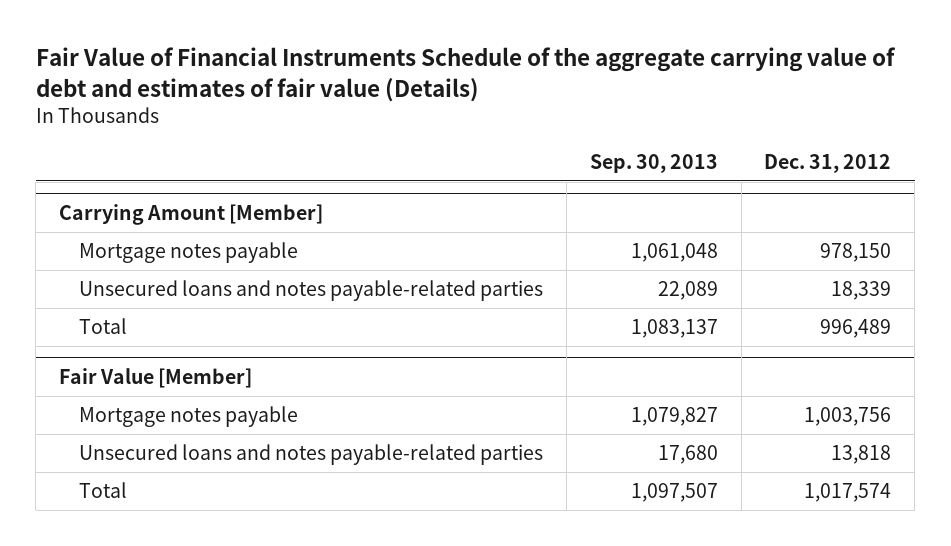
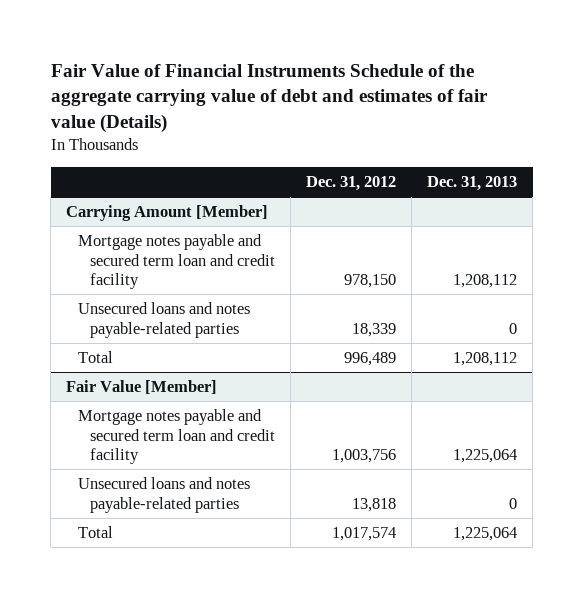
[589,153,718,173] Sep. 30, 2013 -> none
none -> [427,176,518,192] Dec. 31, 2013
[79,242,299,264] Mortgage notes payable -> [78,234,275,290] Mortgage notes payable and secured term loan and credit facility
[79,406,299,428] Mortgage notes payable -> [78,409,275,465] Mortgage notes payable and secured term loan and credit facility

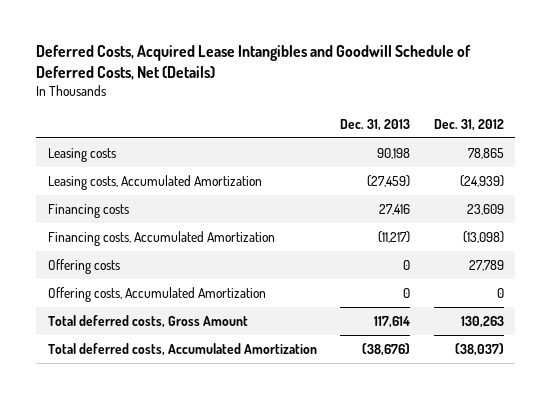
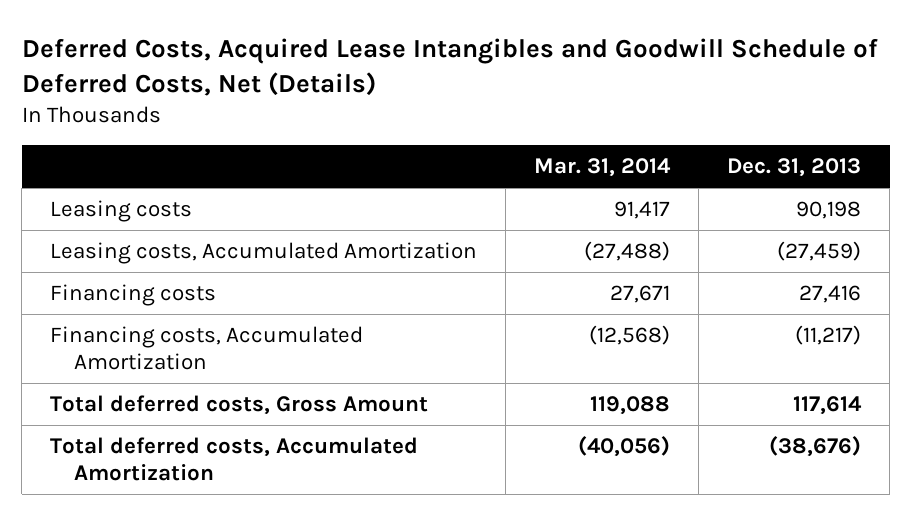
[433,118,504,131] Dec. 31, 2012 -> none
none -> [534,158,672,178] Mar. 31, 2014
[47,258,120,274] Offering costs -> none
[47,286,266,302] Offering costs, Accumulated Amortization -> none

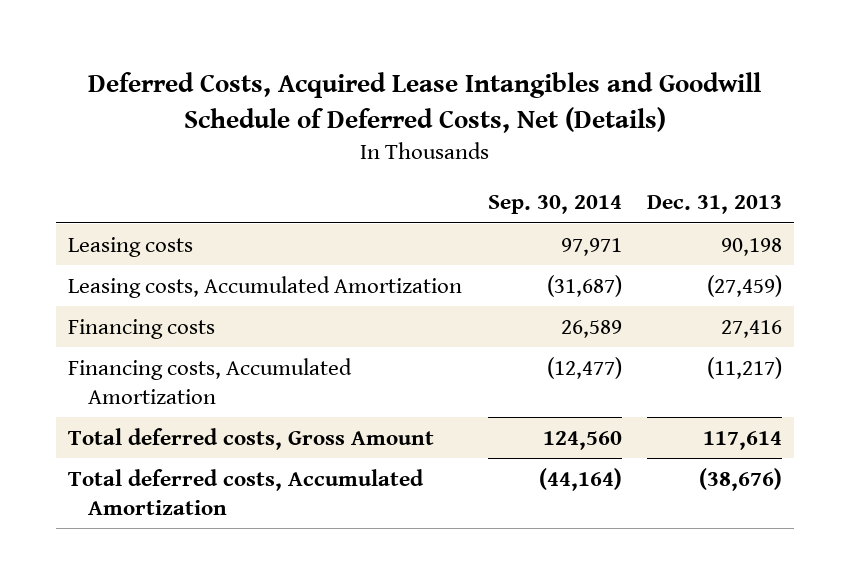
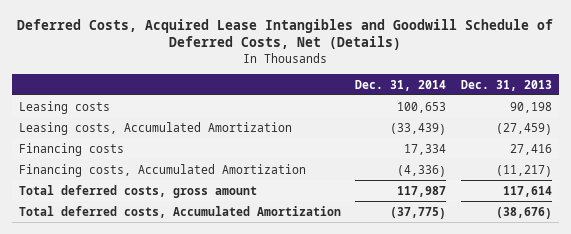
[487,195,622,215] Sep. 30, 2014 -> none
none -> [355,79,447,91] Dec. 31, 2014
[68,427,435,450] Total deferred costs, Gross Amount -> [19,184,258,198] Total deferred costs, gross amount

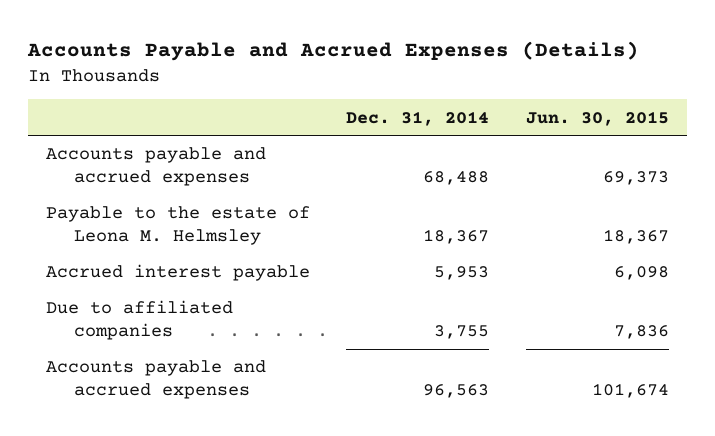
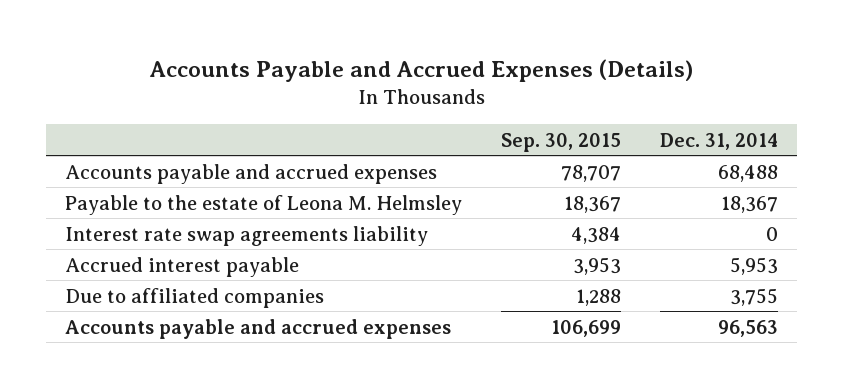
[525,110,669,126] Jun. 30, 2015 -> none
none -> [501,132,622,152] Sep. 30, 2015
none -> [65,225,429,246] Interest rate swap agreements liability

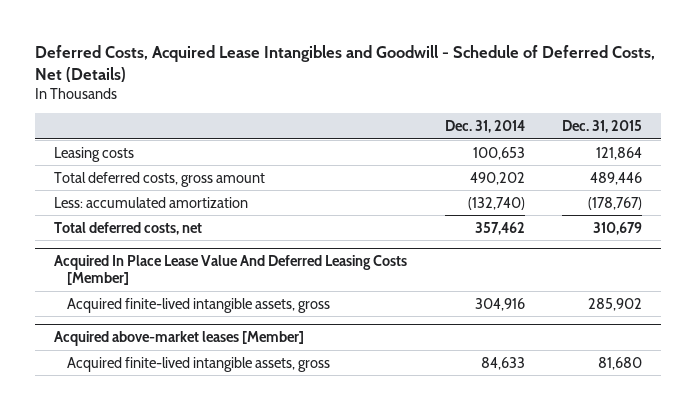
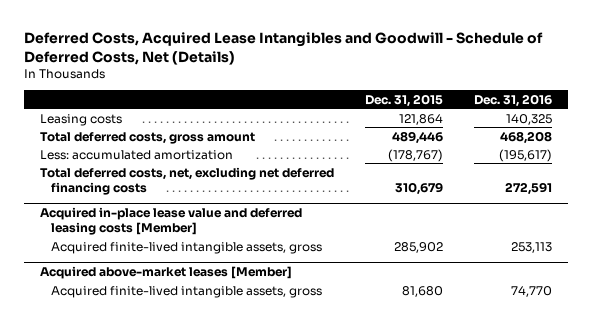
[444,120,525,134] Dec. 31, 2014 -> none
none -> [474,93,553,107] Dec. 31, 2016
[54,221,203,235] Total deferred costs, net -> [39,166,334,195] Total deferred costs, net, excluding net deferred financing costs
[54,255,408,286] Acquired In Place Lease Value And Deferred Leasing Costs [Member] -> [39,207,302,236] Acquired in-place lease value and deferred leasing costs [Member]

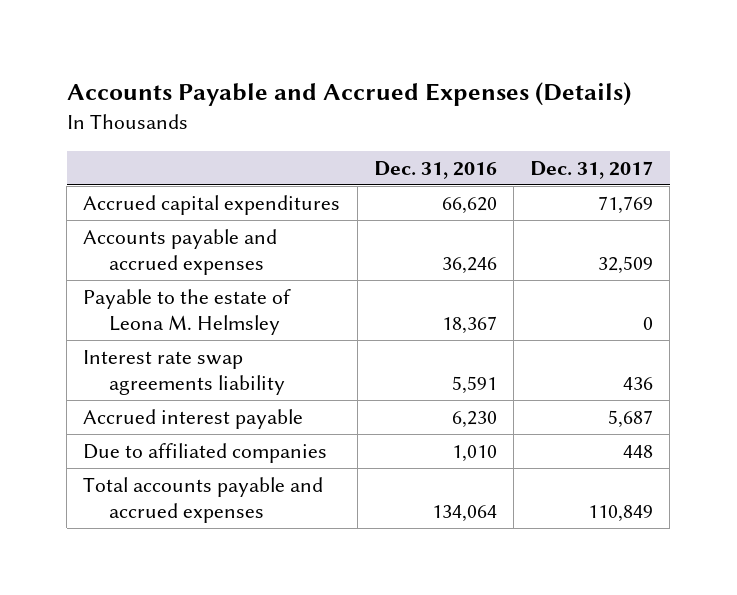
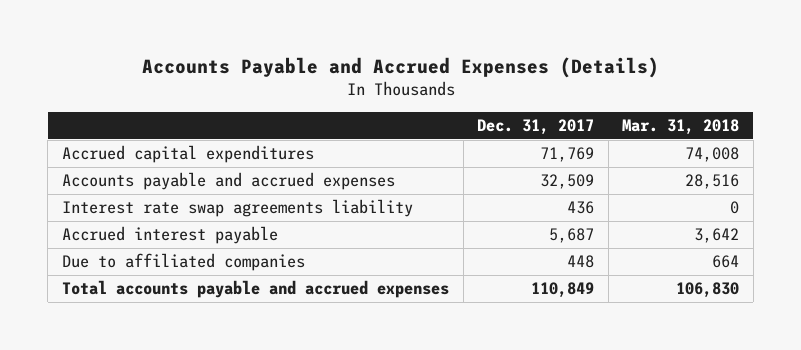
[373,160,497,179] Dec. 31, 2016 -> none
none -> [622,118,740,135] Mar. 31, 2018
[83,289,292,335] Payable to the estate of Leona M. Helmsley -> none

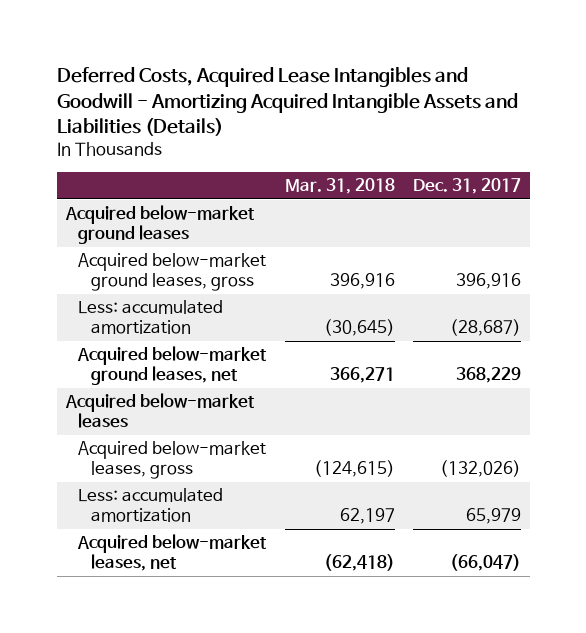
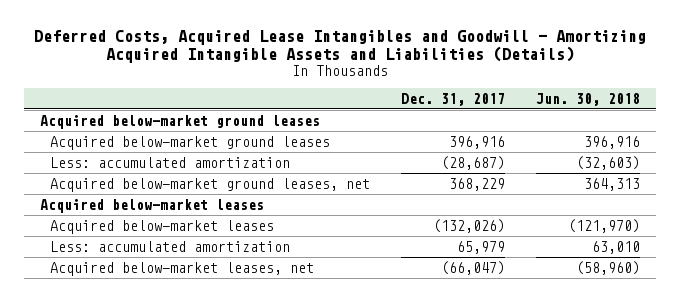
[284,178,395,195] Mar. 31, 2018 -> none
none -> [536,92,641,106] Jun. 30, 2018
[78,253,267,292] Acquired below-market ground leases, gross -> [49,135,330,150] Acquired below-market ground leases
[78,441,267,480] Acquired below-market leases, gross -> [49,219,274,234] Acquired below-market leases

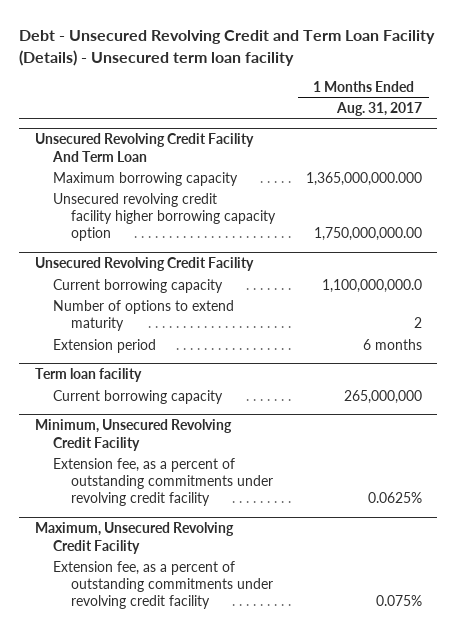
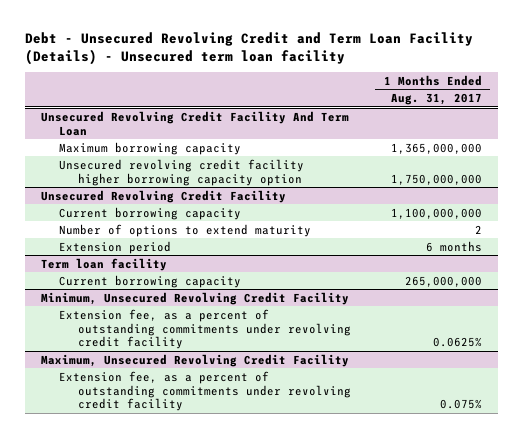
[305,171,422,186] 1,365,000,000.000 -> [390,142,482,154] 1,365,000,000
[313,227,422,242] 1,750,000,000.00 -> [390,173,482,185] 1,750,000,000
[321,278,422,293] 1,100,000,000.0 -> [390,207,482,219] 1,100,000,000

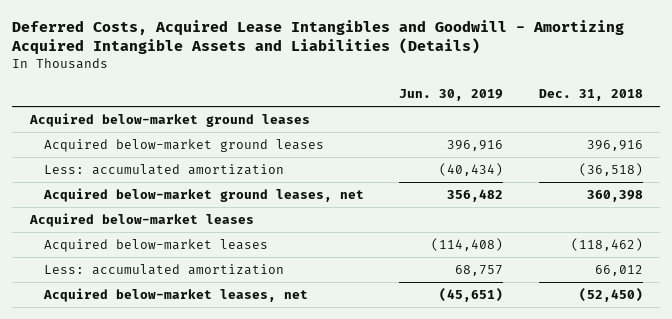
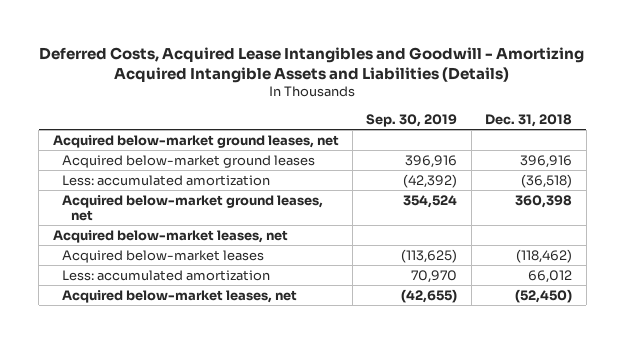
[399,89,504,102] Jun. 30, 2019 -> none
none -> [366,113,458,127] Sep. 30, 2019
[28,113,310,128] Acquired below-market ground leases -> [52,134,339,148] Acquired below-market ground leases, net
[28,213,254,228] Acquired below-market leases -> [52,229,288,243] Acquired below-market leases, net

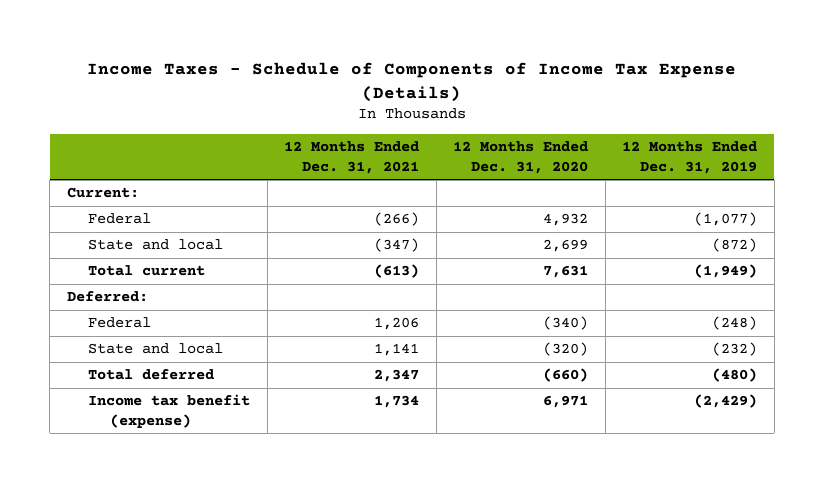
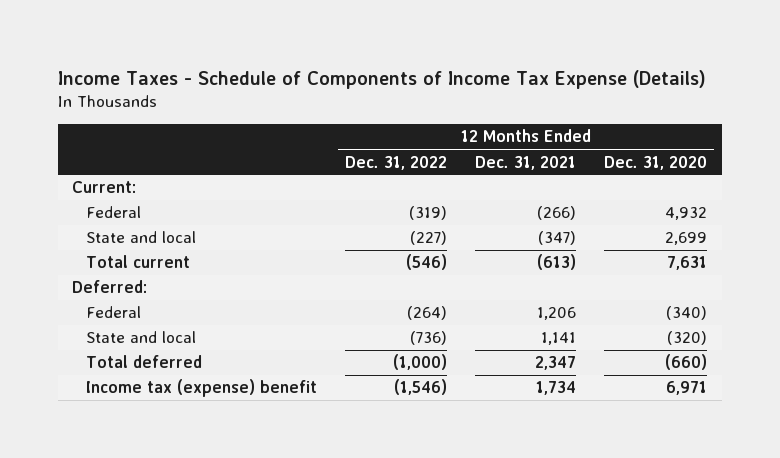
[622,141,758,174] 12 Months Ended Dec. 31, 2019 -> none
none -> [345,155,448,170] Dec. 31, 2022
[88,394,251,428] Income tax benefit (expense) -> [86,379,318,398] Income tax (expense) benefit

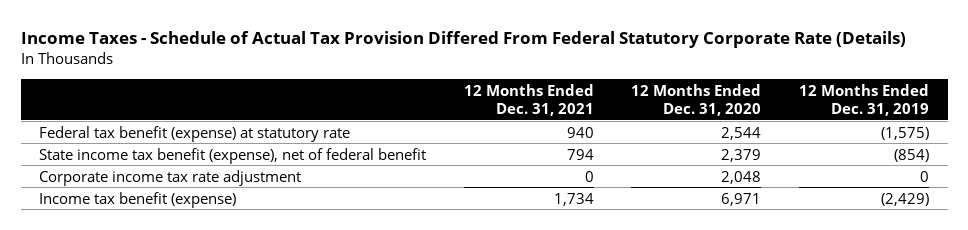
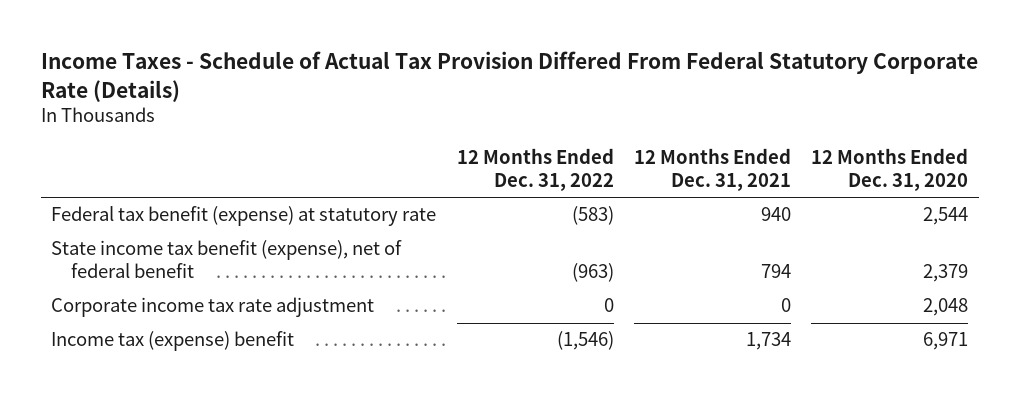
[798,83,929,116] 12 Months Ended Dec. 31, 2019 -> none
none -> [456,148,614,191] 12 Months Ended Dec. 31, 2022
[39,191,237,208] Income tax benefit (expense) -> [51,331,295,352] Income tax (expense) benefit

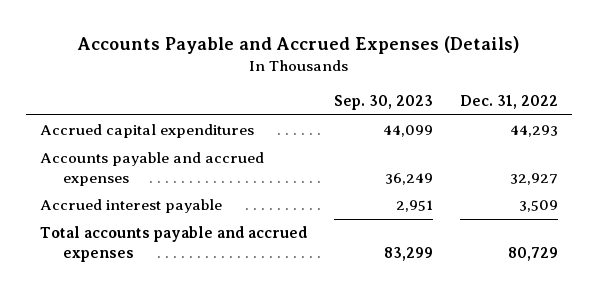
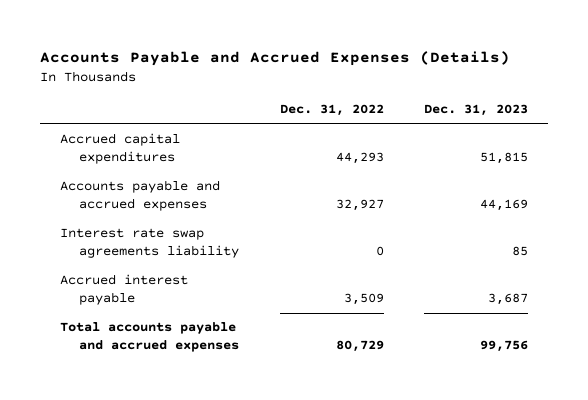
[334,95,434,111] Sep. 30, 2023 -> none
none -> [423,104,528,117] Dec. 31, 2023
none -> [60,228,240,259] Interest rate swap agreements liability

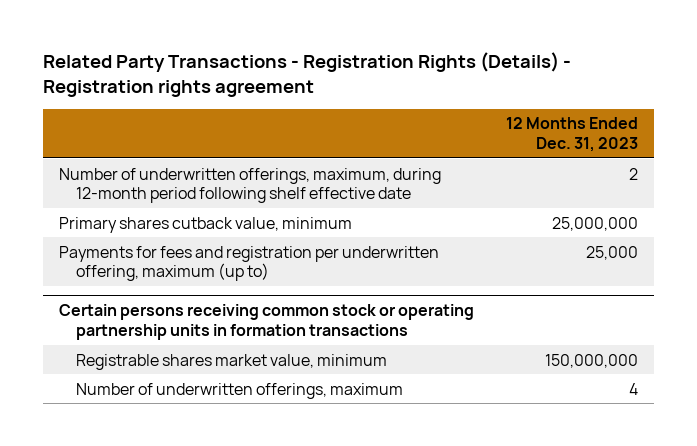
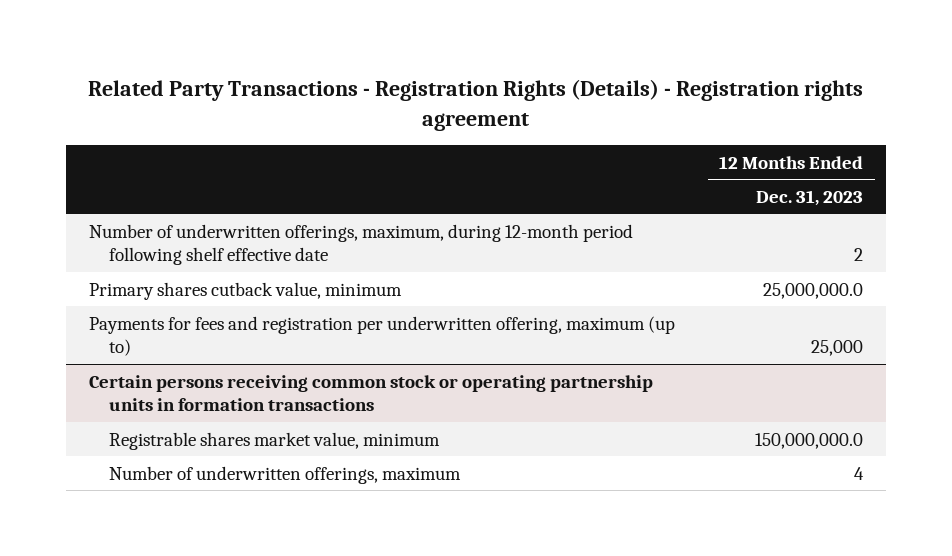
[551,216,638,231] 25,000,000 -> [763,282,864,299] 25,000,000.0
[544,353,638,368] 150,000,000 -> [755,432,864,449] 150,000,000.0

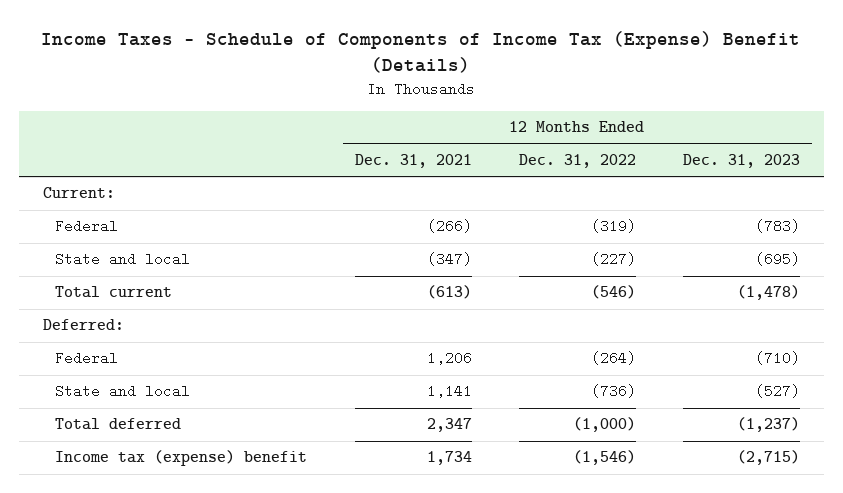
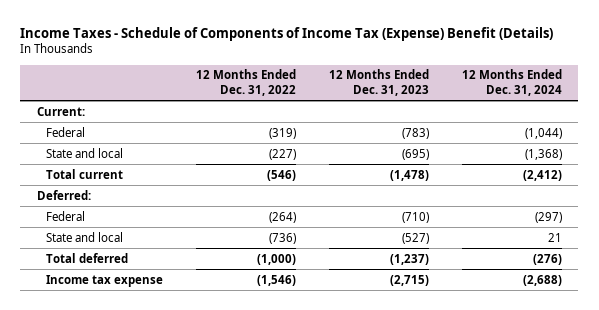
[354,154,472,169] Dec. 31, 2021 -> none
none -> [461,69,562,96] 12 Months Ended Dec. 31, 2024
[55,450,308,467] Income tax (expense) benefit -> [45,274,163,287] Income tax expense

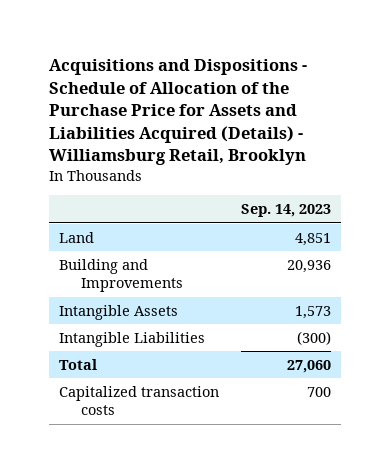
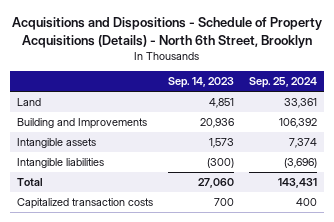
[48,59,307,166] Acquisitions and Dispositions - Schedule of Allocation of the Purchase Price for Assets and Liabilities Acquired (Details) - Williamsburg Retail, Brooklyn -> [11,17,322,48] Acquisitions and Dispositions - Schedule of Property Acquisitions (Details) - North 6th Street, Brooklyn
none -> [248,77,317,89] Sep. 25, 2024
[59,304,179,320] Intangible Assets -> [17,138,97,149] Intangible assets
[59,331,206,347] Intangible Liabilities -> [17,158,105,169] Intangible liabilities

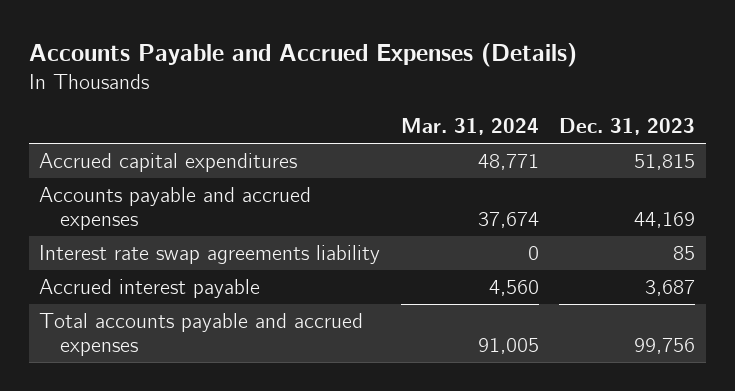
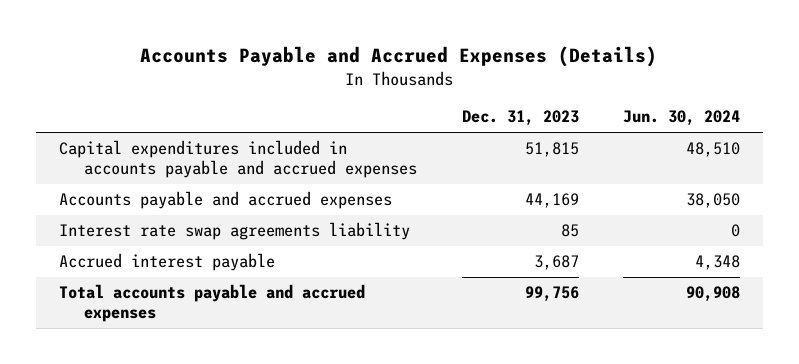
[400,118,539,136] Mar. 31, 2024 -> none
none -> [623,110,741,127] Jun. 30, 2024
[39,153,298,173] Accrued capital expenditures -> [58,140,417,179] Capital expenditures included in accounts payable and accrued expenses

